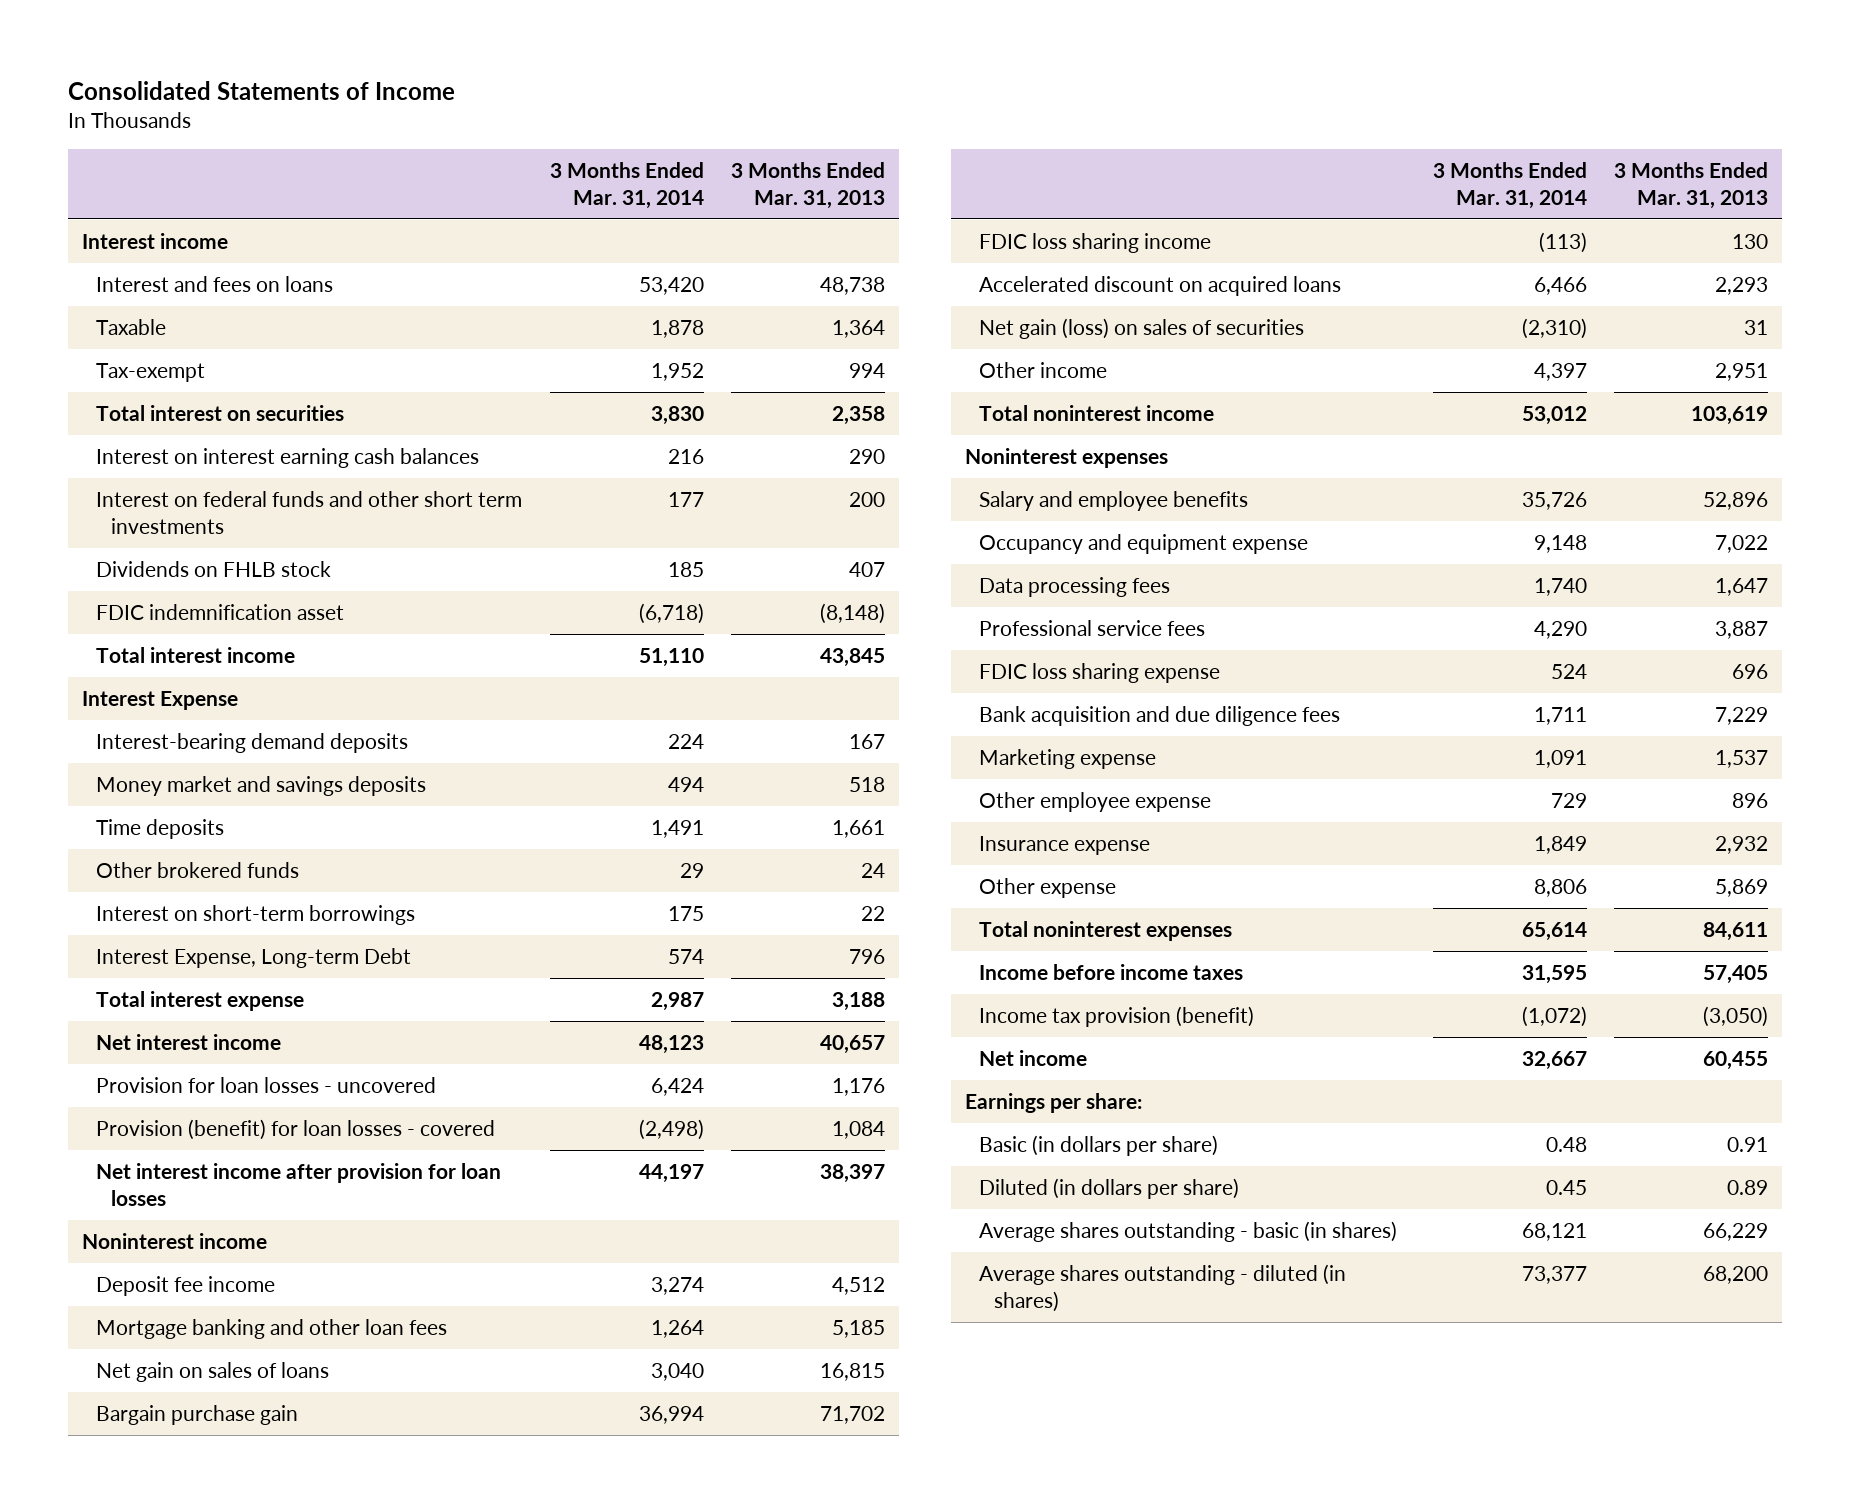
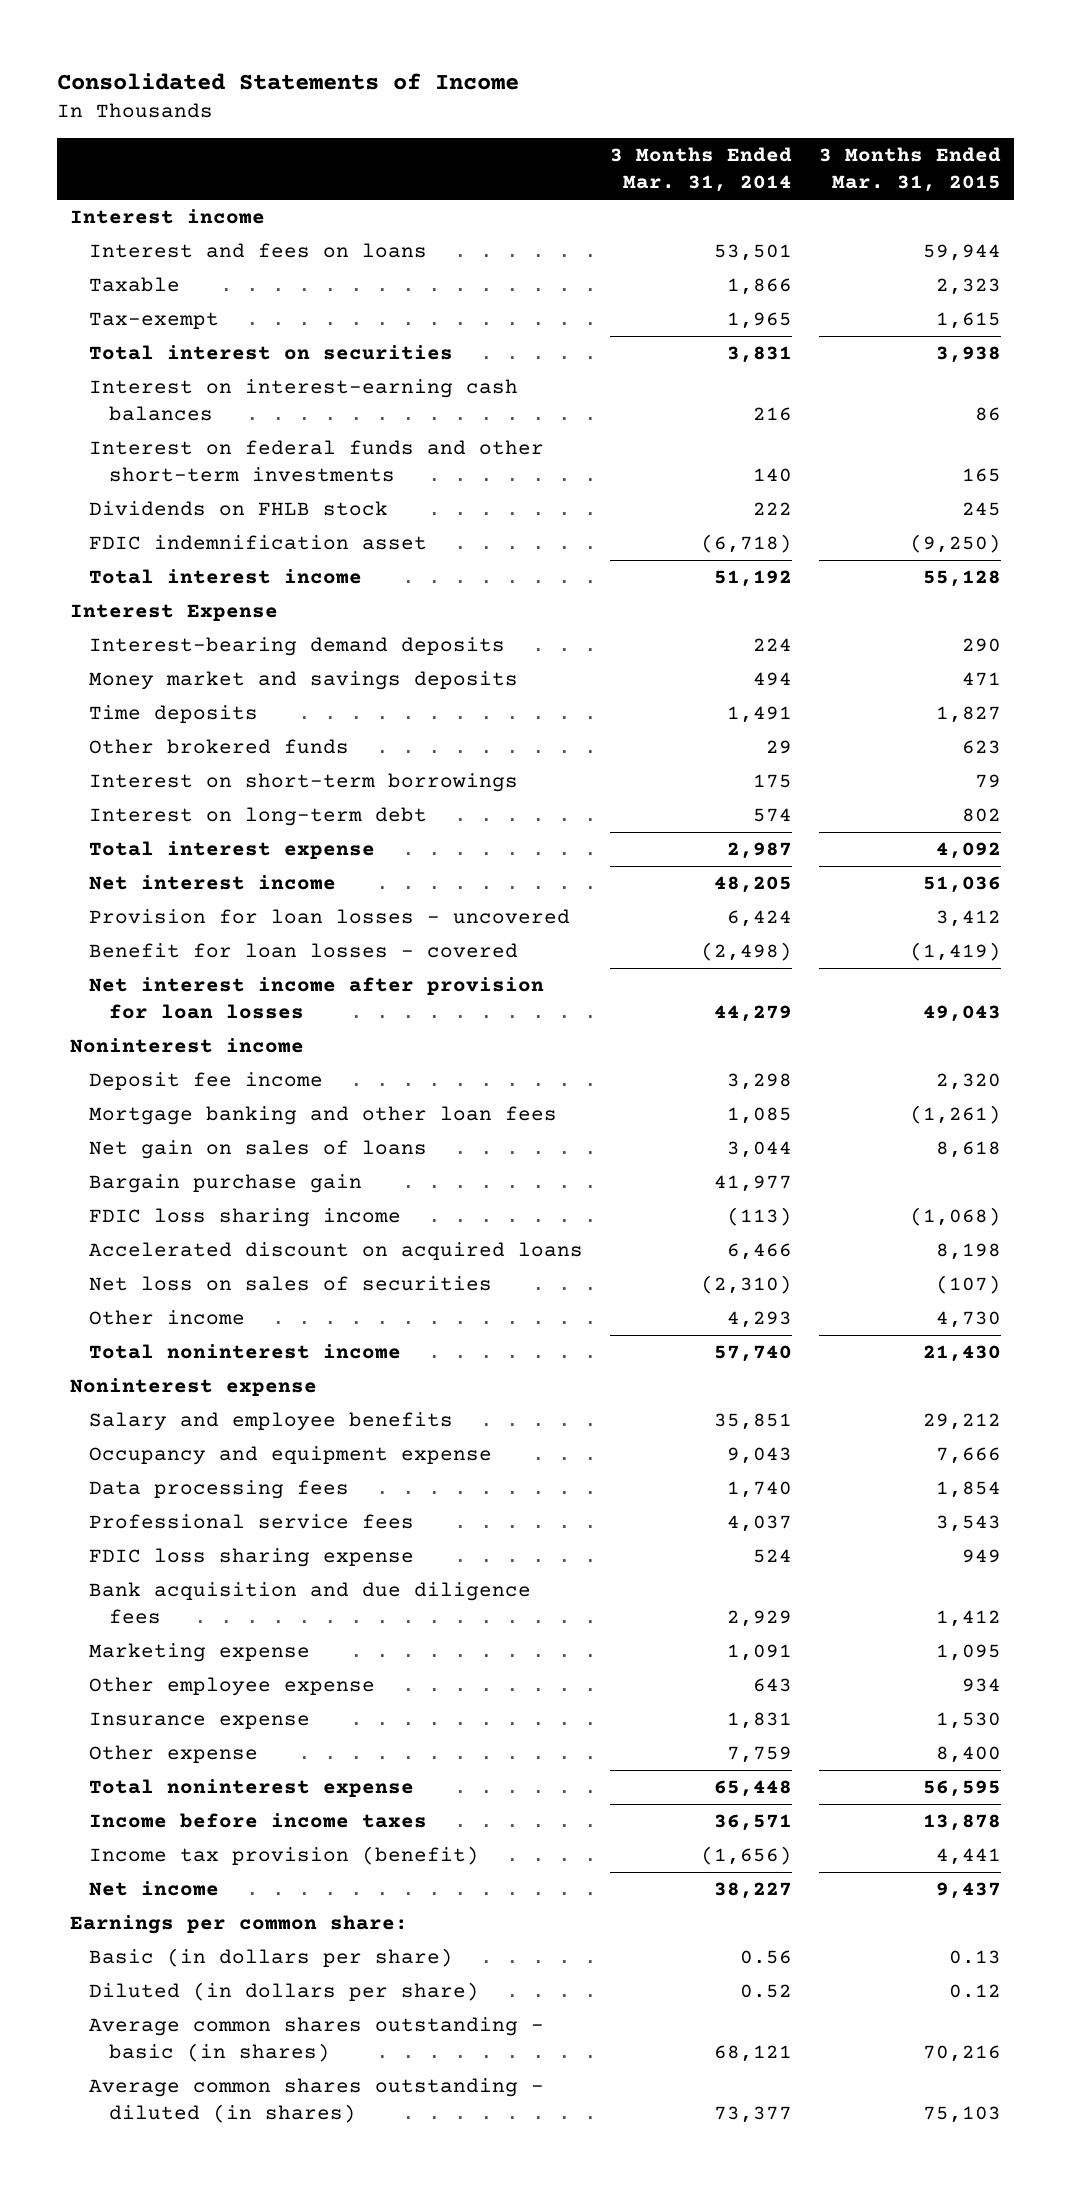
[731,161,886,209] 3 Months Ended Mar. 31, 2013 -> none
none -> [818,147,1001,193] 3 Months Ended Mar. 31, 2015
[638,277,704,296] 53,420 -> [714,244,793,262] 53,501
[650,320,704,339] 1,878 -> [727,278,793,296] 1,866
[650,363,704,382] 1,952 -> [727,312,793,330] 1,965
[650,406,704,426] 3,830 -> [727,346,793,364] 3,831
[96,448,480,469] Interest on interest earning cash balances -> [89,379,519,422] Interest on interest-earning cash balances
[96,491,523,534] Interest on federal funds and other short term investments -> [89,440,545,483] Interest on federal funds and other short-term investments
[667,492,704,508] 177 -> [753,468,793,483] 140
[667,562,704,578] 185 -> [753,502,793,516] 222
[638,648,704,668] 51,110 -> [714,570,793,588] 51,192
[96,948,412,969] Interest Expense, Long-term Debt -> [89,807,428,827] Interest on long-term debt
[638,1035,704,1055] 48,123 -> [714,876,793,894] 48,205
[96,1119,496,1141] Provision (benefit) for loan losses - covered -> [89,943,519,959] Benefit for loan losses - covered
[638,1164,704,1184] 44,197 -> [714,1005,793,1023] 44,279
[650,1277,704,1296] 3,274 -> [727,1073,793,1091] 3,298
[650,1320,704,1339] 1,264 -> [727,1107,793,1125] 1,085
[650,1363,704,1382] 3,040 -> [727,1141,793,1159] 3,044
[638,1406,704,1425] 36,994 -> [714,1175,793,1193] 41,977
[979,318,1305,340] Net gain (loss) on sales of securities -> [89,1276,493,1292] Net loss on sales of securities
[1533,363,1587,382] 4,397 -> [727,1311,793,1329] 4,293
[1521,406,1587,426] 53,012 -> [714,1345,793,1363] 57,740
[964,448,1168,469] Noninterest expenses -> [70,1378,318,1397] Noninterest expense
[1521,492,1587,511] 35,726 -> [714,1413,793,1431] 35,851
[1533,535,1587,554] 9,148 -> [727,1447,793,1465] 9,043
[1533,621,1587,640] 4,290 -> [727,1515,793,1533] 4,037
[1533,707,1587,726] 1,711 -> [727,1610,793,1628] 2,929
[1550,793,1587,809] 729 -> [753,1678,793,1693] 643
[1533,836,1587,855] 1,849 -> [727,1712,793,1730] 1,831
[1533,879,1587,898] 8,806 -> [727,1746,793,1764] 7,759
[979,921,1233,942] Total noninterest expenses -> [89,1779,415,1798] Total noninterest expense
[1521,922,1587,942] 65,614 -> [714,1780,793,1798] 65,448
[1521,965,1587,985] 31,595 -> [714,1814,793,1832] 36,571
[1521,1006,1587,1028] (1,072) -> [701,1846,793,1866] (1,656)
[1521,1051,1587,1071] 32,667 -> [714,1882,793,1900] 38,227
[964,1093,1142,1114] Earnings per share: -> [70,1915,409,1935] Earnings per common share:
[1545,1137,1587,1153] 0.48 -> [740,1950,793,1965] 0.56
[1545,1180,1587,1196] 0.45 -> [740,1984,793,1999] 0.52
[979,1221,1398,1243] Average shares outstanding - basic (in shares) -> [89,2017,545,2063] Average common shares outstanding - basic (in shares)
[979,1264,1347,1312] Average shares outstanding - diluted (in shares) -> [89,2078,545,2124] Average common shares outstanding - diluted (in shares)

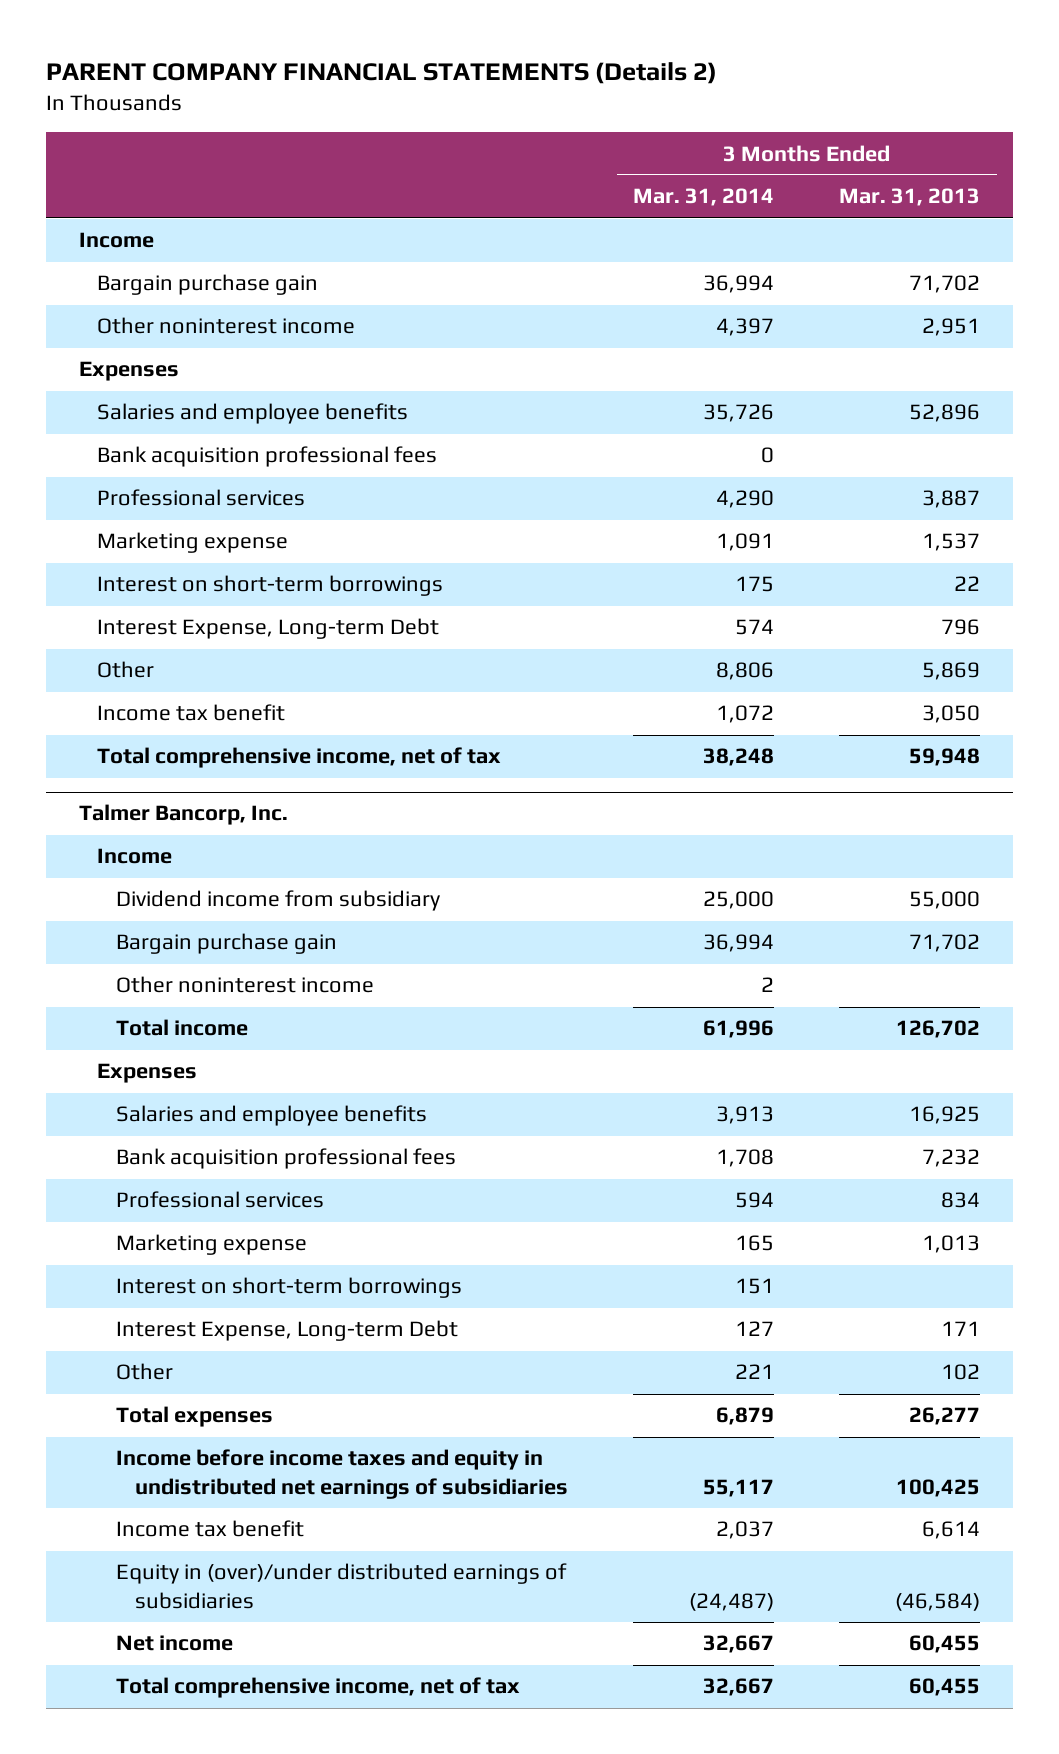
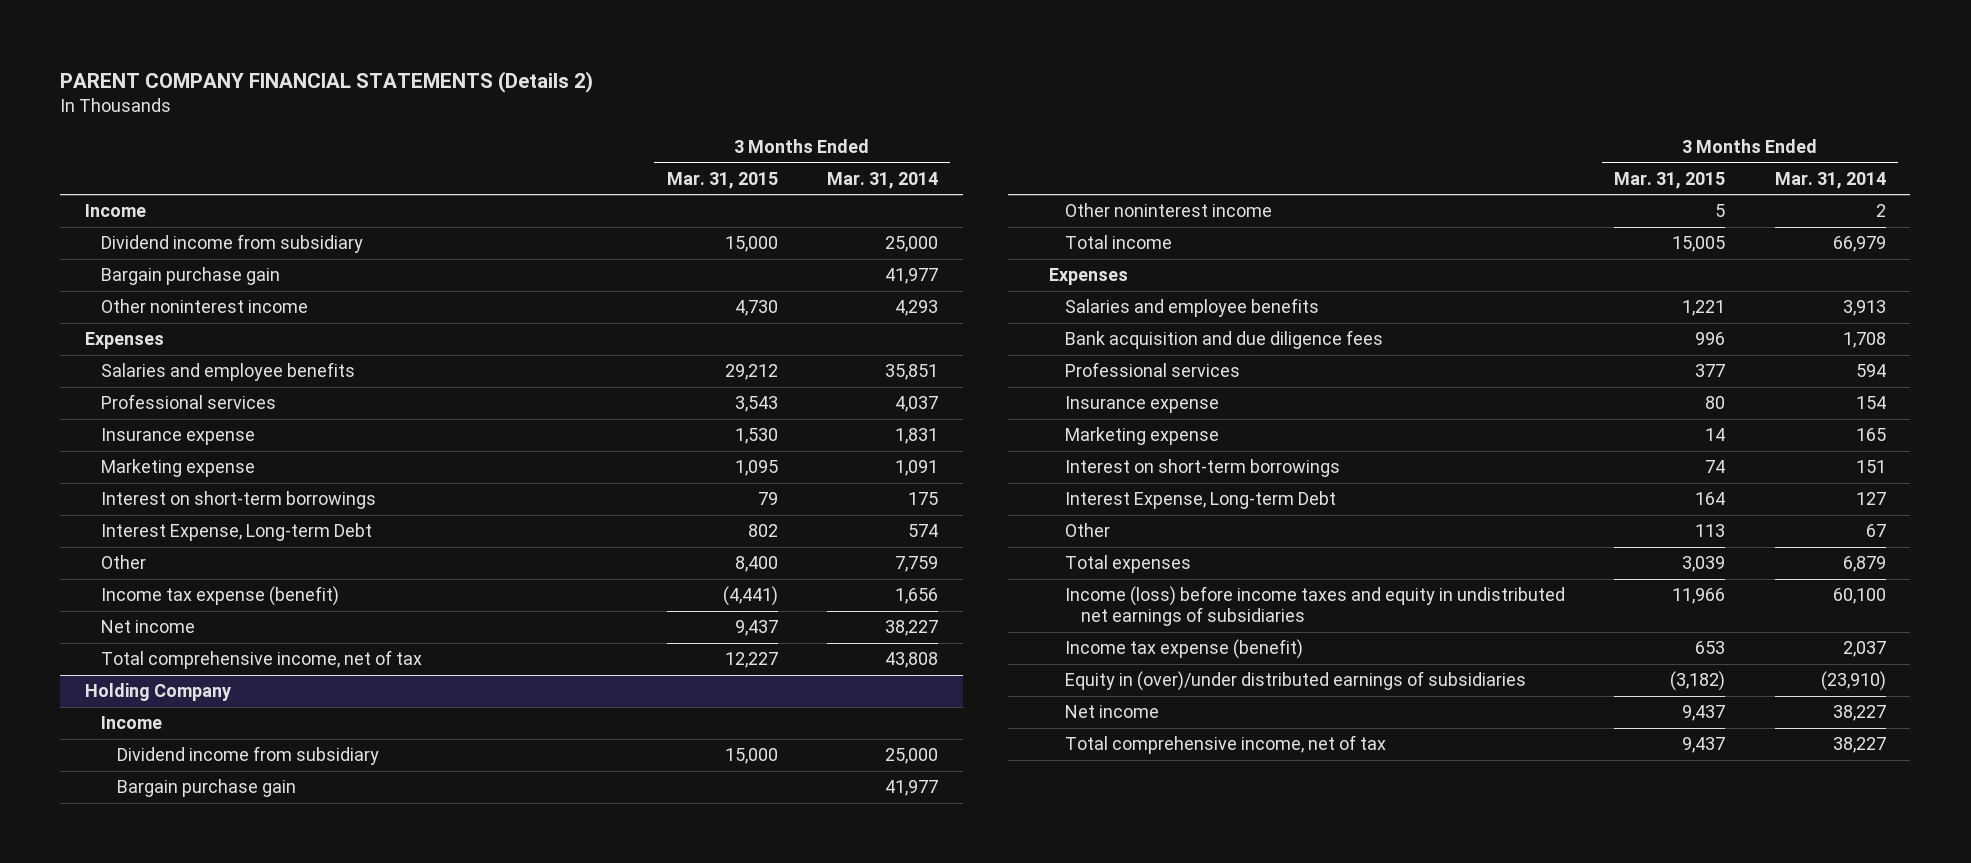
[839,188,981,207] Mar. 31, 2013 -> none
none -> [666,171,778,189] Mar. 31, 2015
none -> [101,234,364,254] Dividend income from subsidiary
[703,275,775,294] 36,994 -> [885,268,939,285] 41,977
[716,318,775,337] 4,397 -> [895,300,939,317] 4,293
[97,446,438,468] Bank acquisition professional fees -> none
[703,404,775,423] 35,726 -> [885,364,939,381] 35,851
[716,490,775,509] 4,290 -> [895,396,939,413] 4,037
none -> [101,428,256,446] Insurance expense
[78,804,288,826] Talmer Bancorp, Inc. -> none
[716,662,775,681] 8,806 -> [895,556,939,573] 7,759
[97,704,286,722] Income tax benefit -> [101,586,340,607] Income tax expense (benefit)
[716,705,775,724] 1,072 -> [895,588,939,605] 1,656
none -> [101,620,196,634] Net income
[703,748,775,767] 38,248 -> [885,652,939,669] 43,808
none -> [85,683,232,702] Holding Company
[703,934,775,953] 36,994 -> [885,780,939,797] 41,977
[703,1020,775,1039] 61,996 -> [1832,236,1886,253] 66,979
[116,1148,457,1170] Bank acquisition professional fees -> [1064,330,1383,350] Bank acquisition and due diligence fees
none -> [1064,396,1219,414] Insurance expense
[735,1364,775,1380] 221 -> [1865,524,1886,538] 67
[116,1449,568,1499] Income before income taxes and equity in undistributed net earnings of subsidiaries -> [1064,586,1565,627] Income (loss) before income taxes and equity in undistributed net earnings of subsidiaries
[703,1478,775,1497] 55,117 -> [1832,588,1886,605] 60,100
[116,1520,305,1538] Income tax benefit -> [1064,639,1303,660] Income tax expense (benefit)
[689,1592,775,1611] (24,487) -> [1820,671,1886,692] (23,910)
[703,1635,775,1654] 32,667 -> [1832,705,1886,722] 38,227
[703,1678,775,1697] 32,667 -> [1832,737,1886,754] 38,227

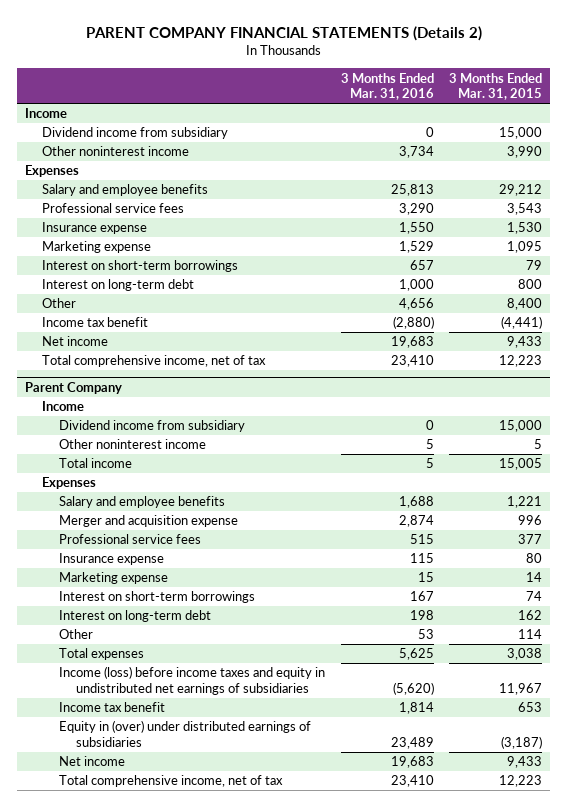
[827,171,939,189] Mar. 31, 2014 -> none
none -> [340,72,434,101] 3 Months Ended Mar. 31, 2016
[101,267,281,286] Bargain purchase gain -> none
[734,300,778,317] 4,730 -> [507,146,543,159] 3,990
[101,362,356,382] Salaries and employee benefits -> [41,184,208,197] Salary and employee benefits
[101,394,277,410] Professional services -> [41,203,184,214] Professional service fees
[101,523,373,542] Interest Expense, Long-term Debt -> [41,279,194,292] Interest on long-term debt
[747,524,778,538] 802 -> [518,279,543,290] 800
[101,586,340,607] Income tax expense (benefit) -> [41,317,148,328] Income tax benefit
[734,620,778,637] 9,437 -> [507,336,543,349] 9,433
[724,652,778,669] 12,227 -> [499,355,543,368] 12,223
[85,683,232,702] Holding Company -> [24,382,122,395] Parent Company
[117,779,297,798] Bargain purchase gain -> none
[1064,298,1319,318] Salaries and employee benefits -> [58,496,225,509] Salary and employee benefits
[1064,330,1383,350] Bank acquisition and due diligence fees -> [58,515,238,528] Merger and acquisition expense
[1064,362,1240,378] Professional services -> [58,534,201,545] Professional service fees
[1064,491,1336,510] Interest Expense, Long-term Debt -> [58,610,211,623] Interest on long-term debt
[1695,492,1726,506] 164 -> [518,610,543,621] 162
[1695,524,1726,538] 113 -> [518,629,543,640] 114
[1682,556,1726,573] 3,039 -> [507,648,543,661] 3,038
[1672,588,1726,605] 11,966 -> [499,682,543,695] 11,967
[1064,639,1303,660] Income tax expense (benefit) -> [58,702,165,713] Income tax benefit
[1064,671,1526,692] Equity in (over)/under distributed earnings of subsidiaries -> [58,720,311,747] Equity in (over) under distributed earnings of subsidiaries
[1670,671,1726,692] (3,182) -> [501,735,543,749] (3,187)
[1682,705,1726,722] 9,437 -> [507,756,543,769] 9,433
[1682,737,1726,754] 9,437 -> [499,775,543,788] 12,223

